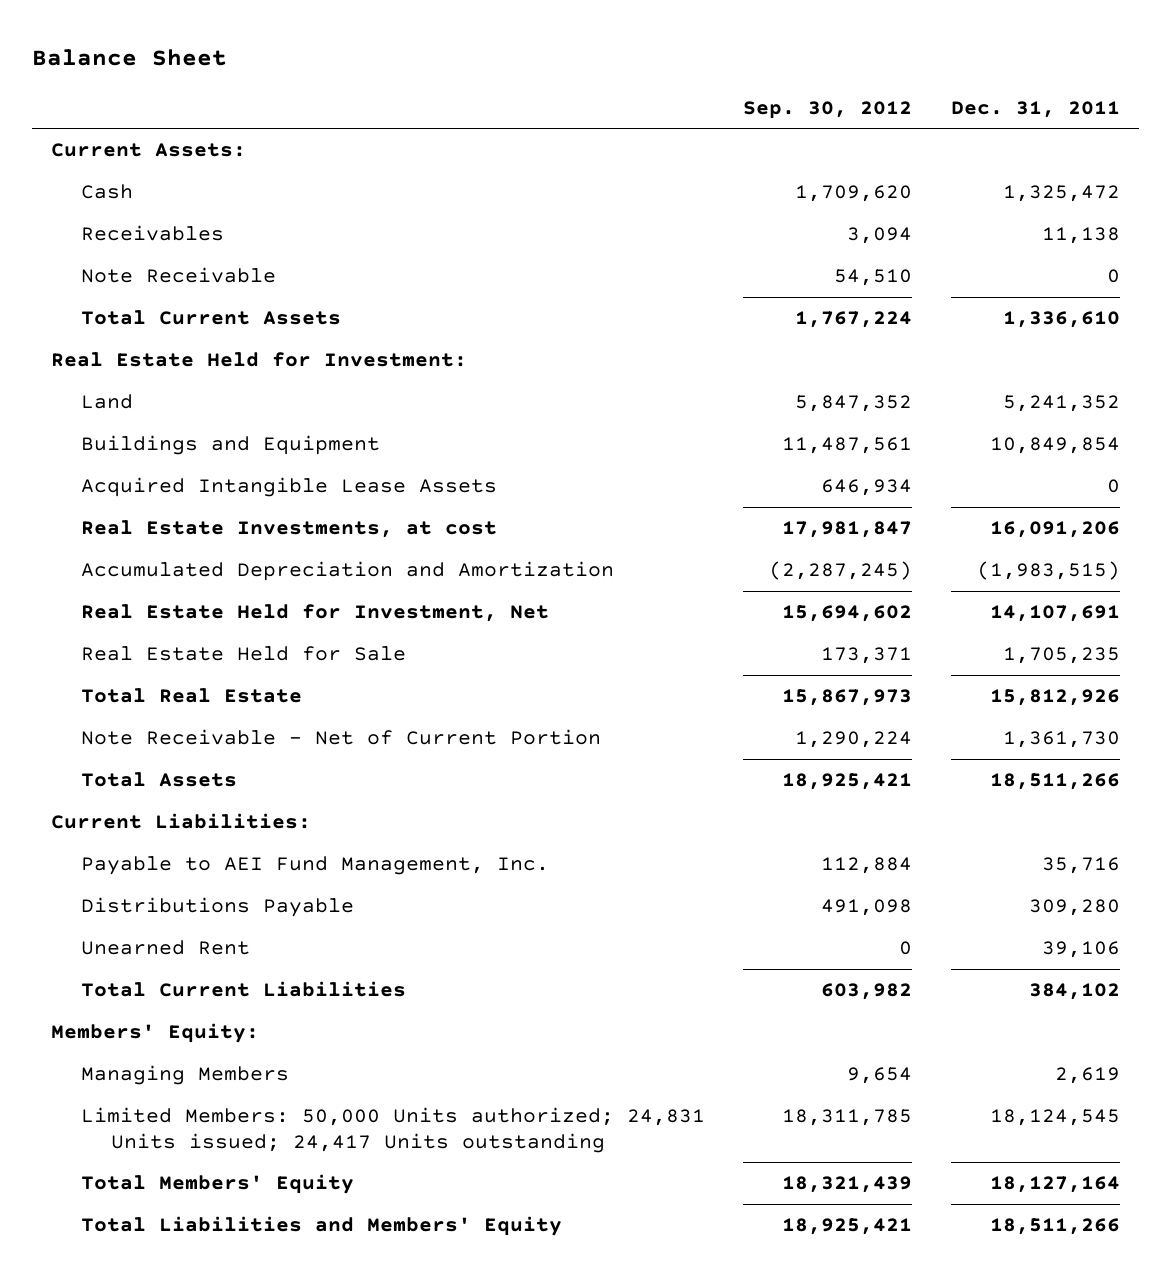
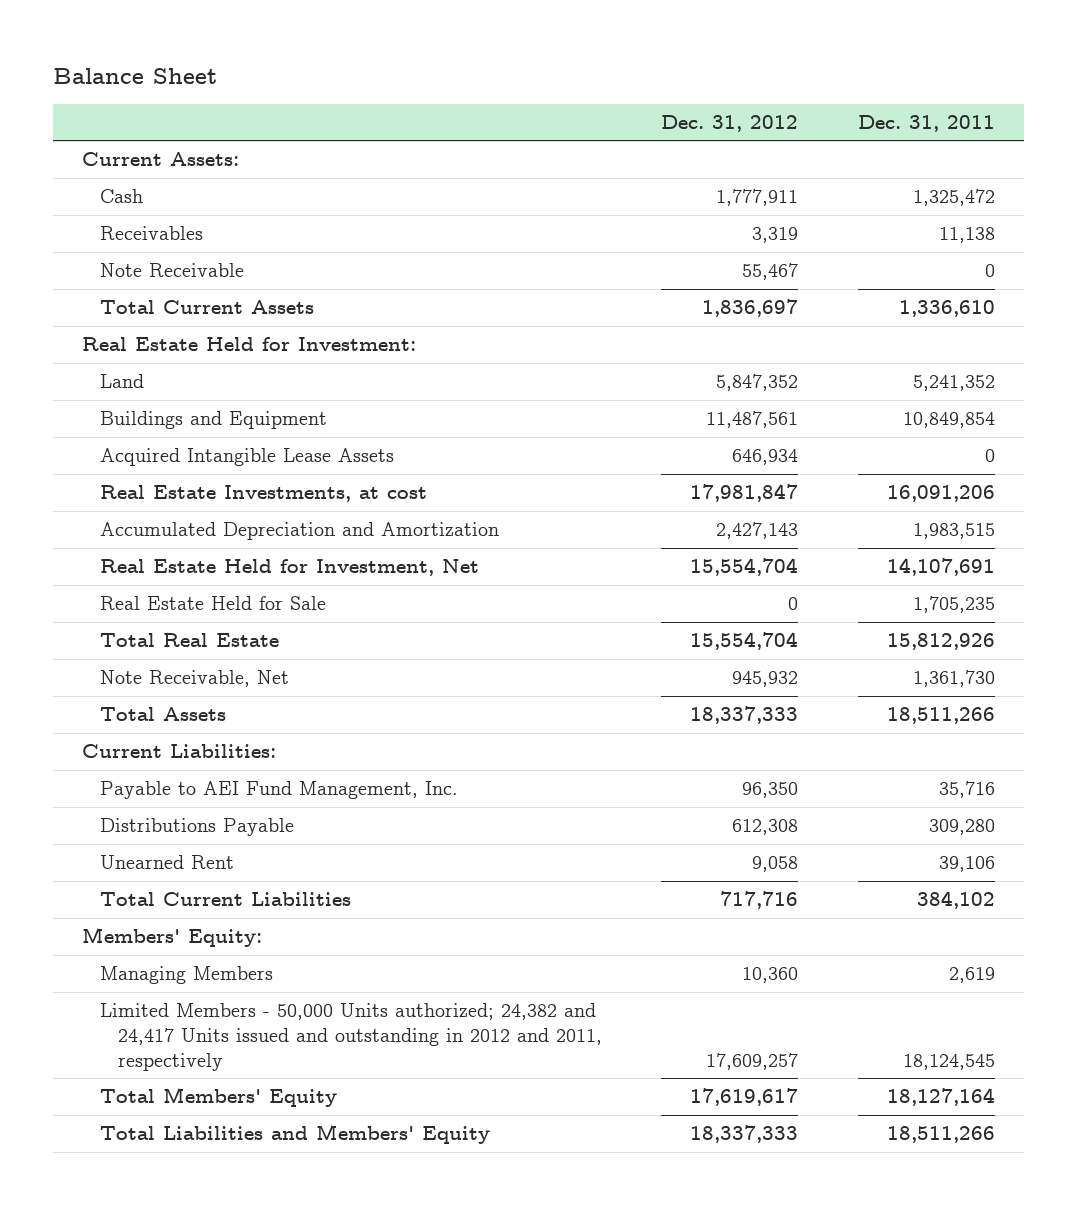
[743,100,913,119] Sep. 30, 2012 -> none
none -> [661,114,799,132] Dec. 31, 2012
[976,561,1120,581] (1,983,515) -> [912,523,995,540] 1,983,515
[81,729,602,746] Note Receivable - Net of Current Portion -> [100,670,290,688] Note Receivable, Net
[81,1107,706,1153] Limited Members: 50,000 Units authorized; 24,831 Units issued; 24,417 Units outstanding -> [100,1003,603,1071] Limited Members - 50,000 Units authorized; 24,382 and 24,417 Units issued and outstanding in 2012 and 2011, respectively

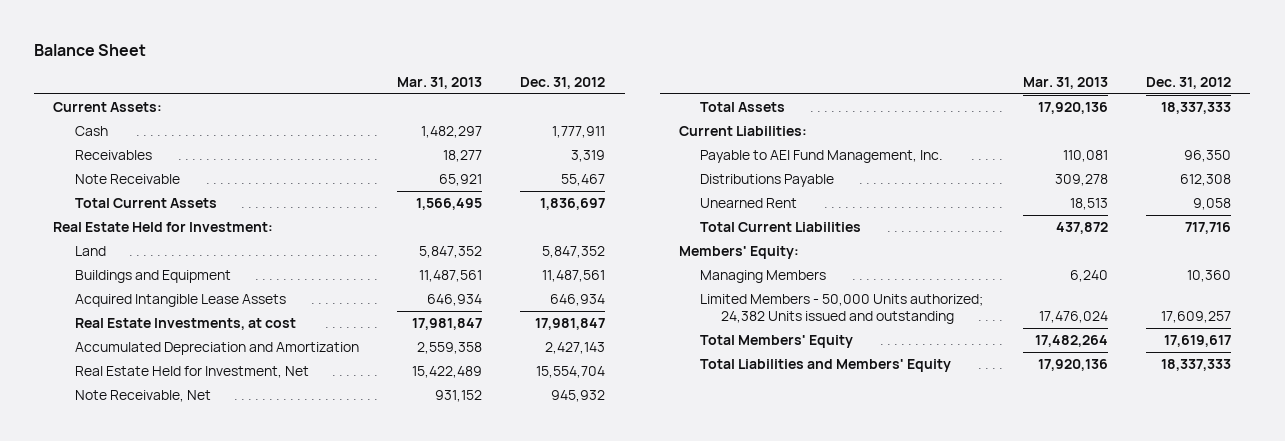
[857,114,995,132] Dec. 31, 2011 -> none
none -> [396,77,482,90] Mar. 31, 2013
[100,596,327,611] Real Estate Held for Sale -> none
[100,633,280,648] Total Real Estate -> none
[100,1003,603,1071] Limited Members - 50,000 Units authorized; 24,382 and 24,417 Units issued and outstanding in 2012 and 2011, respectively -> [700,293,984,325] Limited Members - 50,000 Units authorized; 24,382 Units issued and outstanding

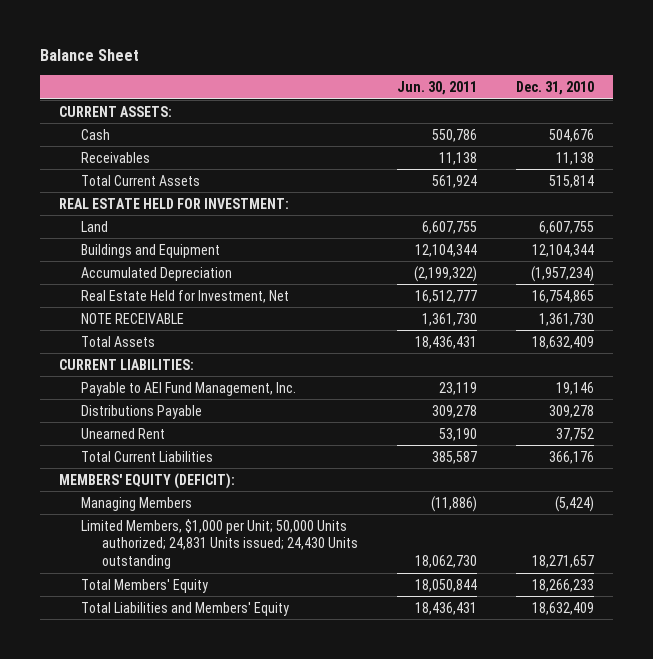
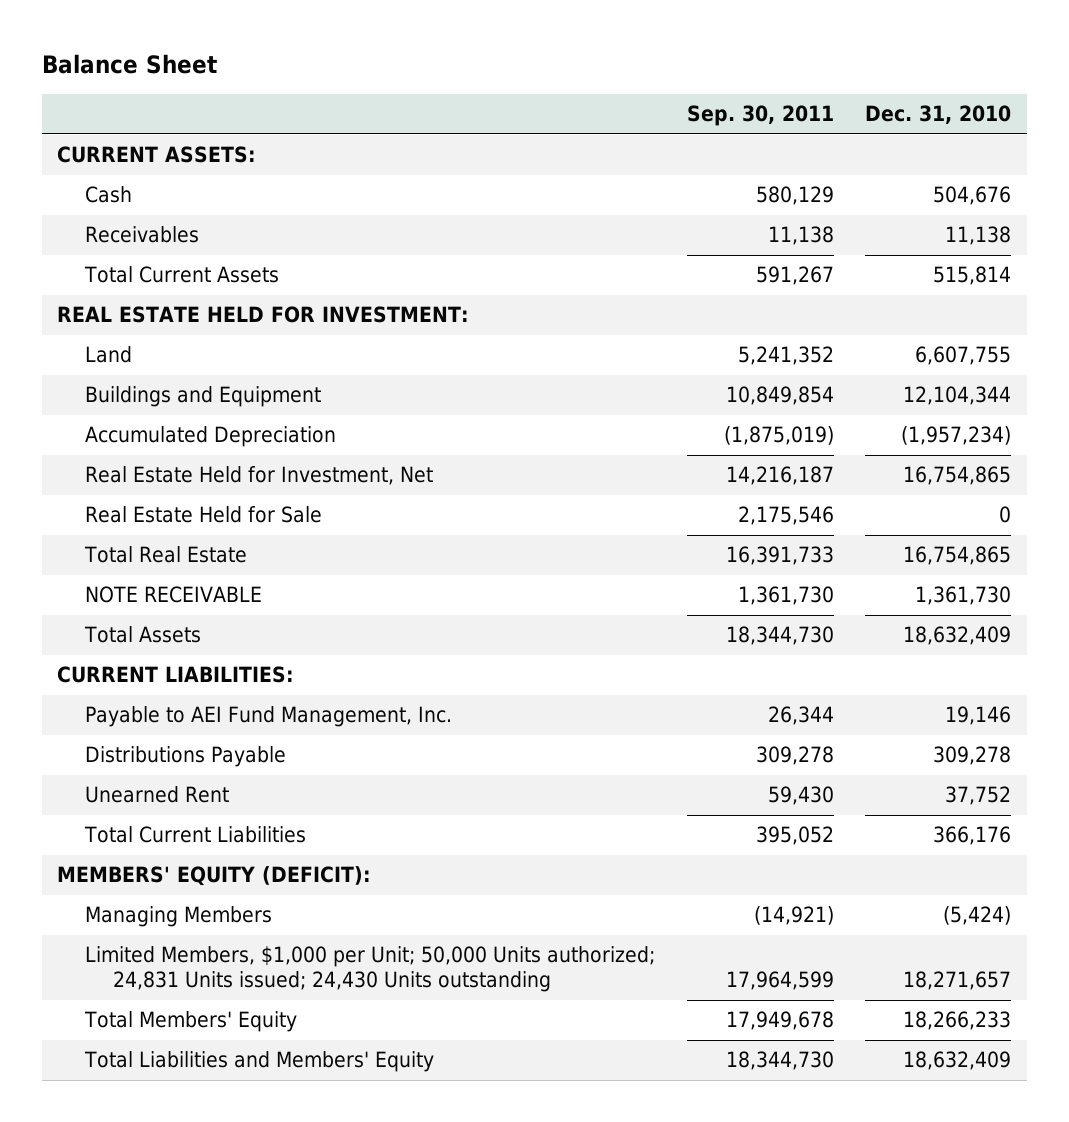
[396,80,477,95] Jun. 30, 2011 -> none
none -> [686,105,834,127] Sep. 30, 2011
none -> [85,506,323,524] Real Estate Held for Sale
none -> [84,546,248,564] Total Real Estate

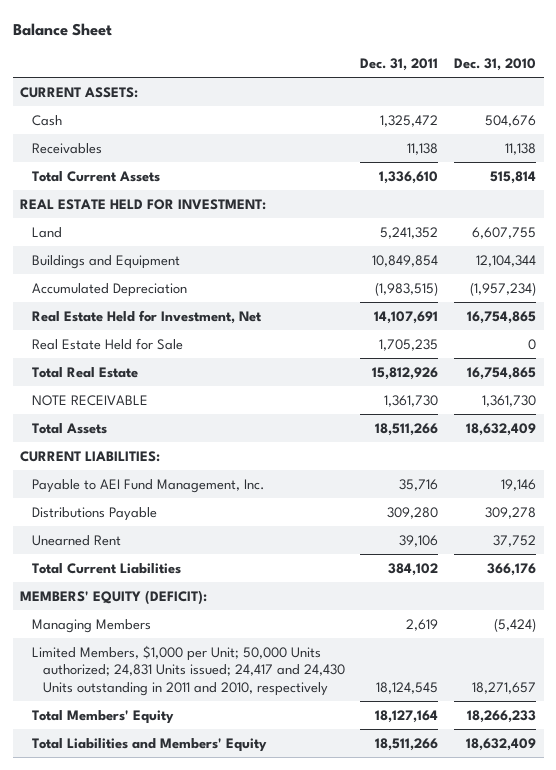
[686,105,834,127] Sep. 30, 2011 -> none
none -> [360,57,439,71] Dec. 31, 2011
[85,946,656,993] Limited Members, $1,000 per Unit; 50,000 Units authorized; 24,831 Units issued; 24,430 Units outstanding -> [31,644,345,696] Limited Members, $1,000 per Unit; 50,000 Units authorized; 24,831 Units issued; 24,417 and 24,430 Units outstanding in 2011 and 2010, respectively

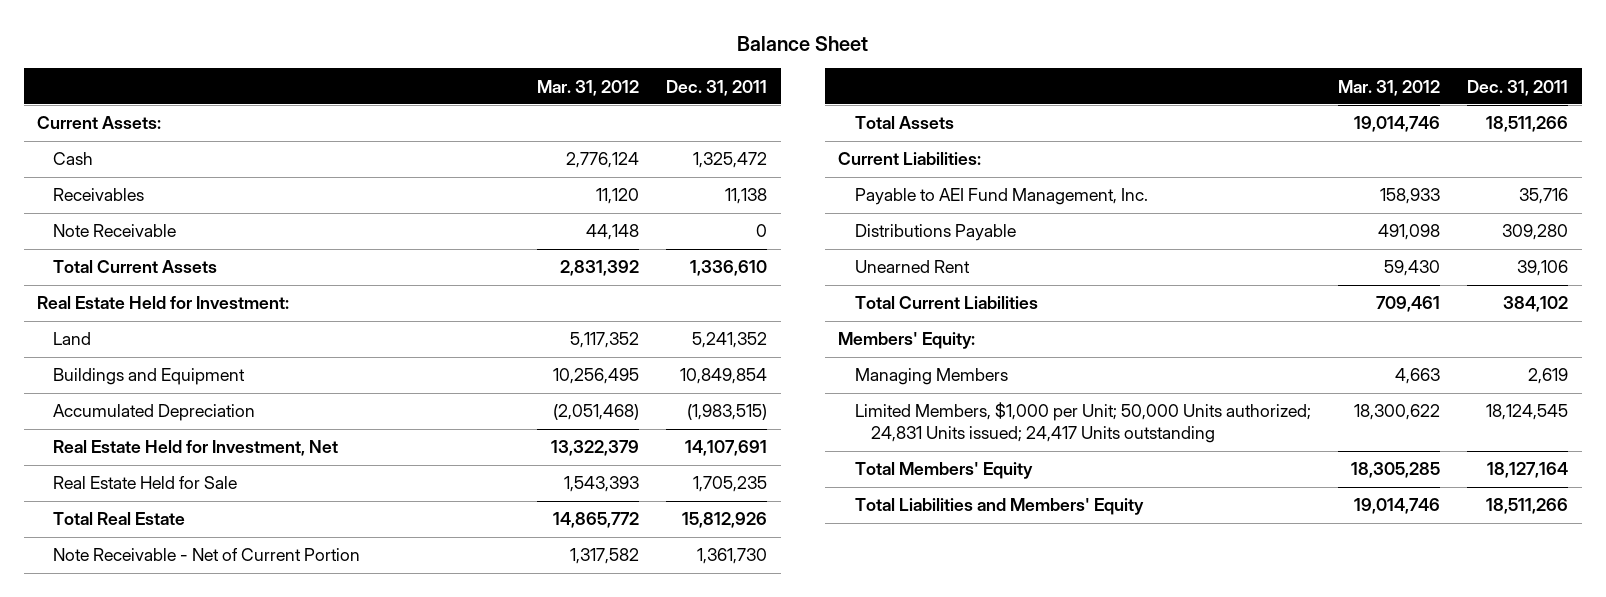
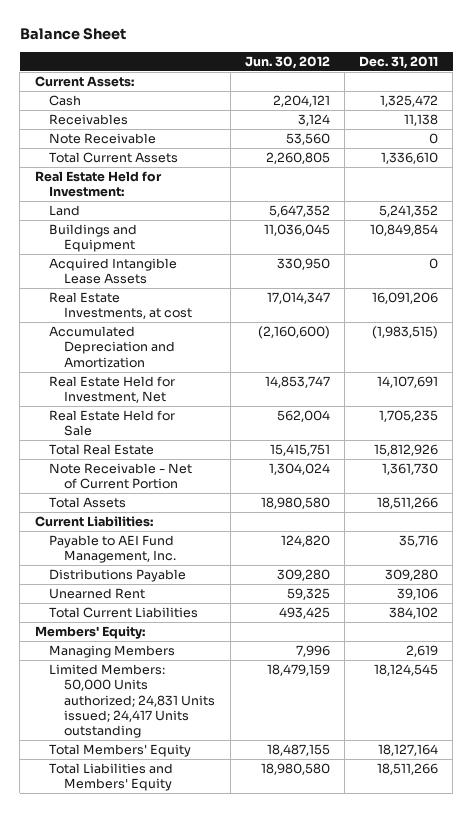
[536,79,639,96] Mar. 31, 2012 -> none
none -> [244,55,330,69] Jun. 30, 2012
none -> [49,258,178,285] Acquired Intangible Lease Assets
none -> [49,292,193,320] Real Estate Investments, at cost
[53,404,256,422] Accumulated Depreciation -> [49,326,176,368] Accumulated Depreciation and Amortization
[854,402,1311,444] Limited Members, $1,000 per Unit; 50,000 Units authorized; 24,831 Units issued; 24,417 Units outstanding -> [49,664,216,739] Limited Members: 50,000 Units authorized; 24,831 Units issued; 24,417 Units outstanding

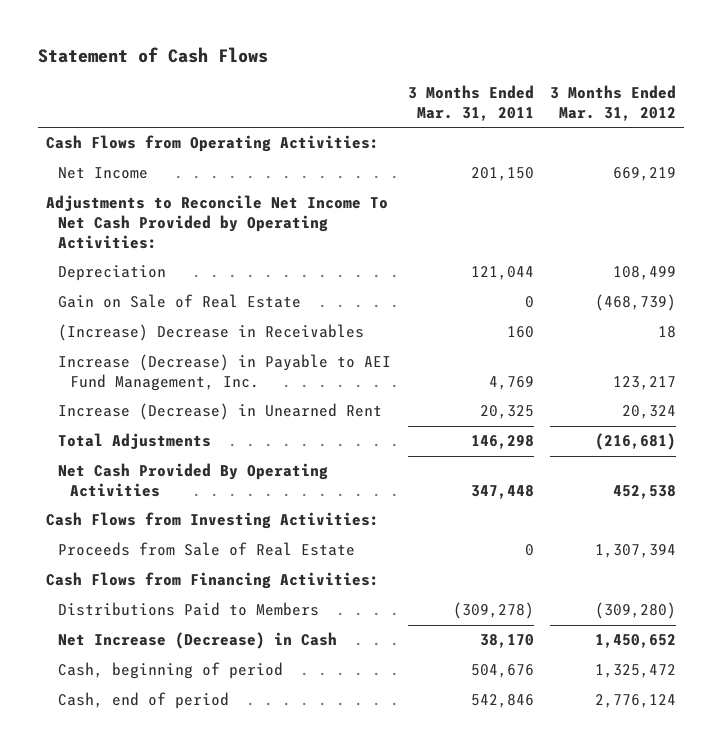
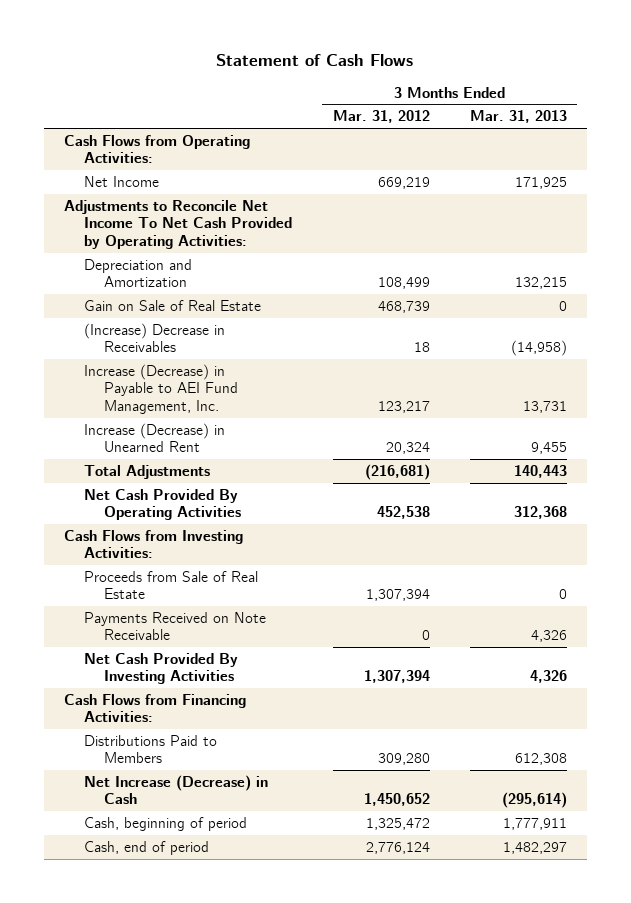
[407,85,534,122] 3 Months Ended Mar. 31, 2011 -> none
none -> [469,110,567,124] Mar. 31, 2013
[57,265,166,282] Depreciation -> [84,258,193,288] Depreciation and Amortization
[595,294,677,312] (468,739) -> [377,300,430,313] 468,739
none -> [84,611,267,641] Payments Received on Note Receivable
none -> [84,652,239,685] Net Cash Provided By Investing Activities
[595,602,677,620] (309,280) -> [377,753,430,766] 309,280

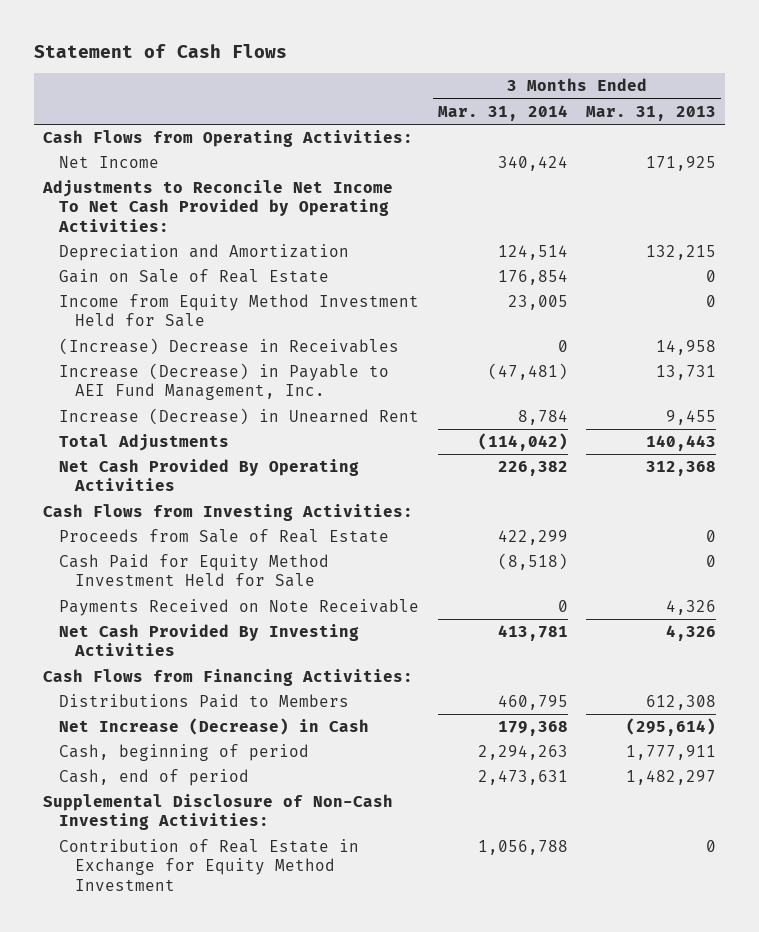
[332,110,430,124] Mar. 31, 2012 -> none
none -> [437,104,568,121] Mar. 31, 2014
none -> [59,294,420,328] Income from Equity Method Investment Held for Sale
[510,340,567,357] (14,958) -> [655,340,716,356] 14,958
none -> [59,554,330,588] Cash Paid for Equity Method Investment Held for Sale
none -> [43,794,394,831] Supplemental Disclosure of Non-Cash Investing Activities:
none -> [59,839,360,891] Contribution of Real Estate in Exchange for Equity Method Investment

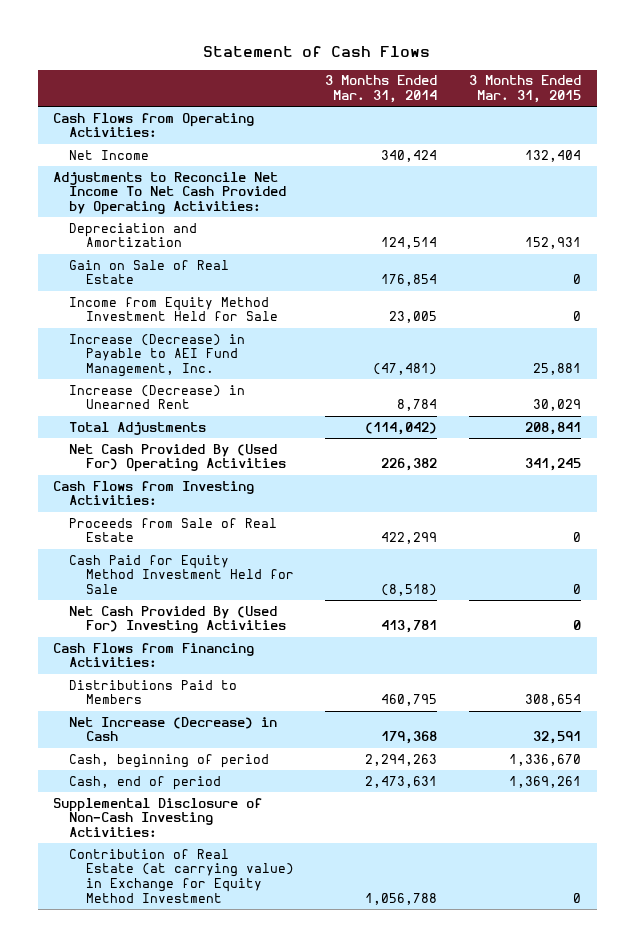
[585,105,716,121] Mar. 31, 2013 -> none
none -> [468,75,581,103] 3 Months Ended Mar. 31, 2015
[59,338,400,356] (Increase) Decrease in Receivables -> none
[59,459,360,492] Net Cash Provided By Operating Activities -> [69,443,286,473] Net Cash Provided By (Used For) Operating Activities
[59,599,420,617] Payments Received on Note Receivable -> none
[59,624,360,657] Net Cash Provided By Investing Activities -> [69,605,286,634] Net Cash Provided By (Used For) Investing Activities
[59,839,360,891] Contribution of Real Estate in Exchange for Equity Method Investment -> [69,848,294,903] Contribution of Real Estate (at carrying value) in Exchange for Equity Method Investment

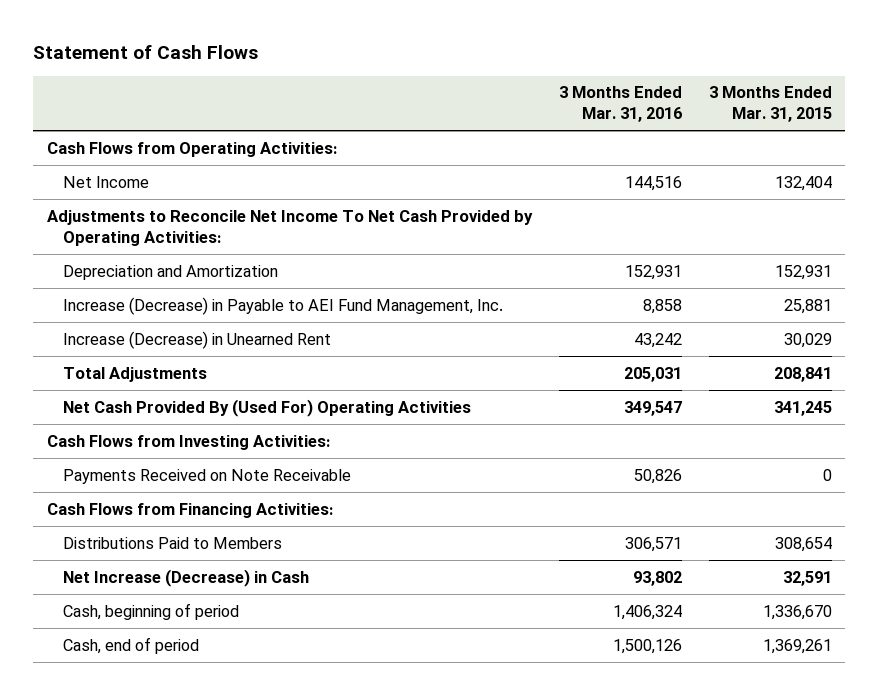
[325,75,438,103] 3 Months Ended Mar. 31, 2014 -> none
none -> [558,86,682,123] 3 Months Ended Mar. 31, 2016
[69,259,230,285] Gain on Sale of Real Estate -> none
[69,296,278,322] Income from Equity Method Investment Held for Sale -> none
[69,517,278,543] Proceeds from Sale of Real Estate -> none
[69,554,294,595] Cash Paid for Equity Method Investment Held for Sale -> none
[69,605,286,634] Net Cash Provided By (Used For) Investing Activities -> none
none -> [63,468,352,484] Payments Received on Note Receivable
[53,797,263,838] Supplemental Disclosure of Non-Cash Investing Activities: -> none
[69,848,294,903] Contribution of Real Estate (at carrying value) in Exchange for Equity Method Investment -> none

